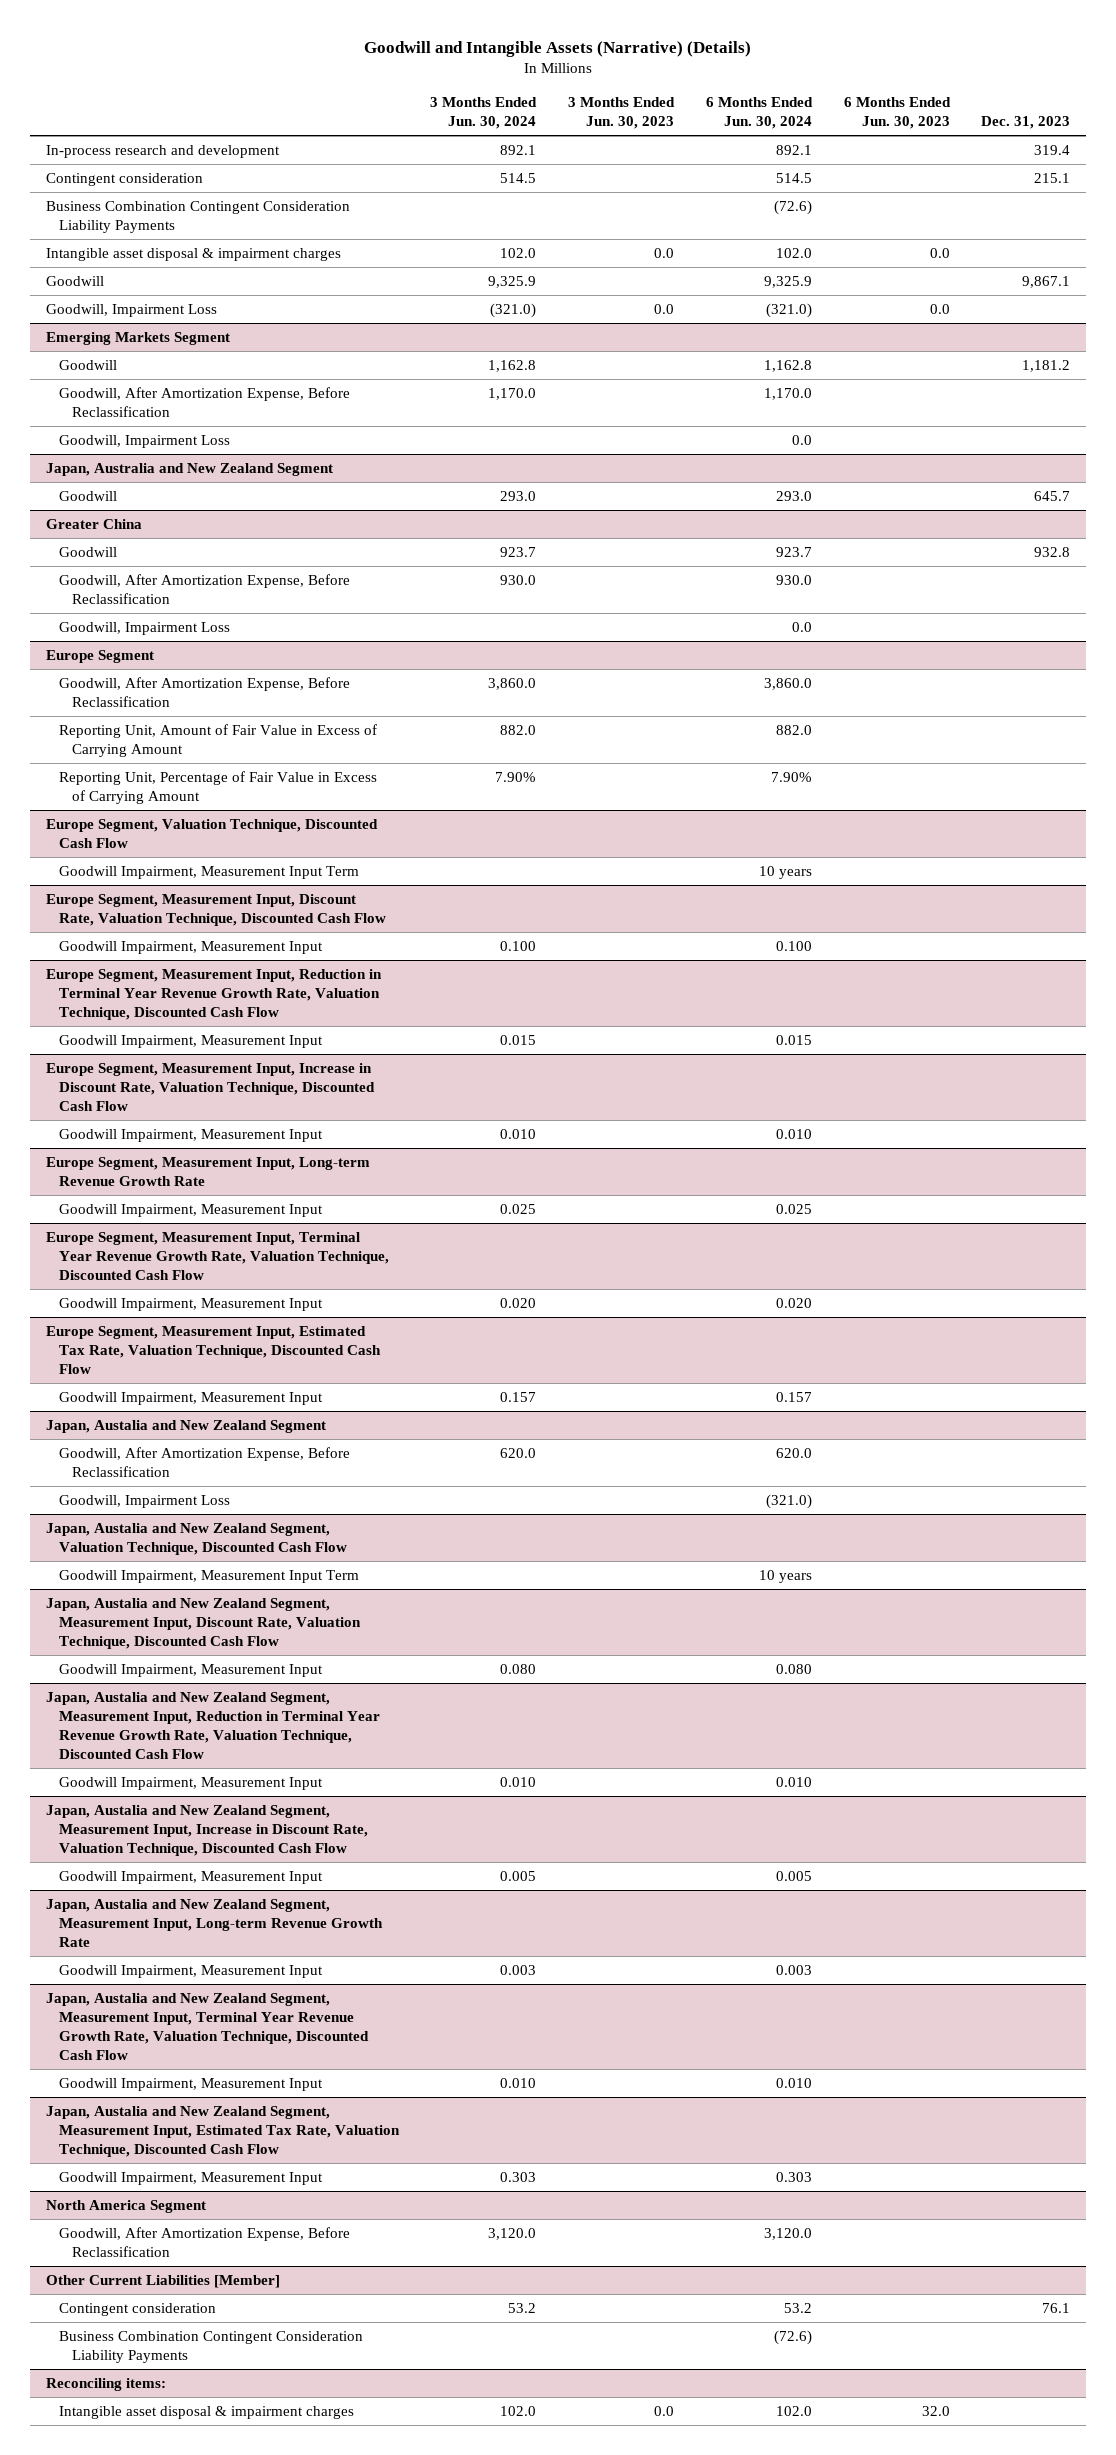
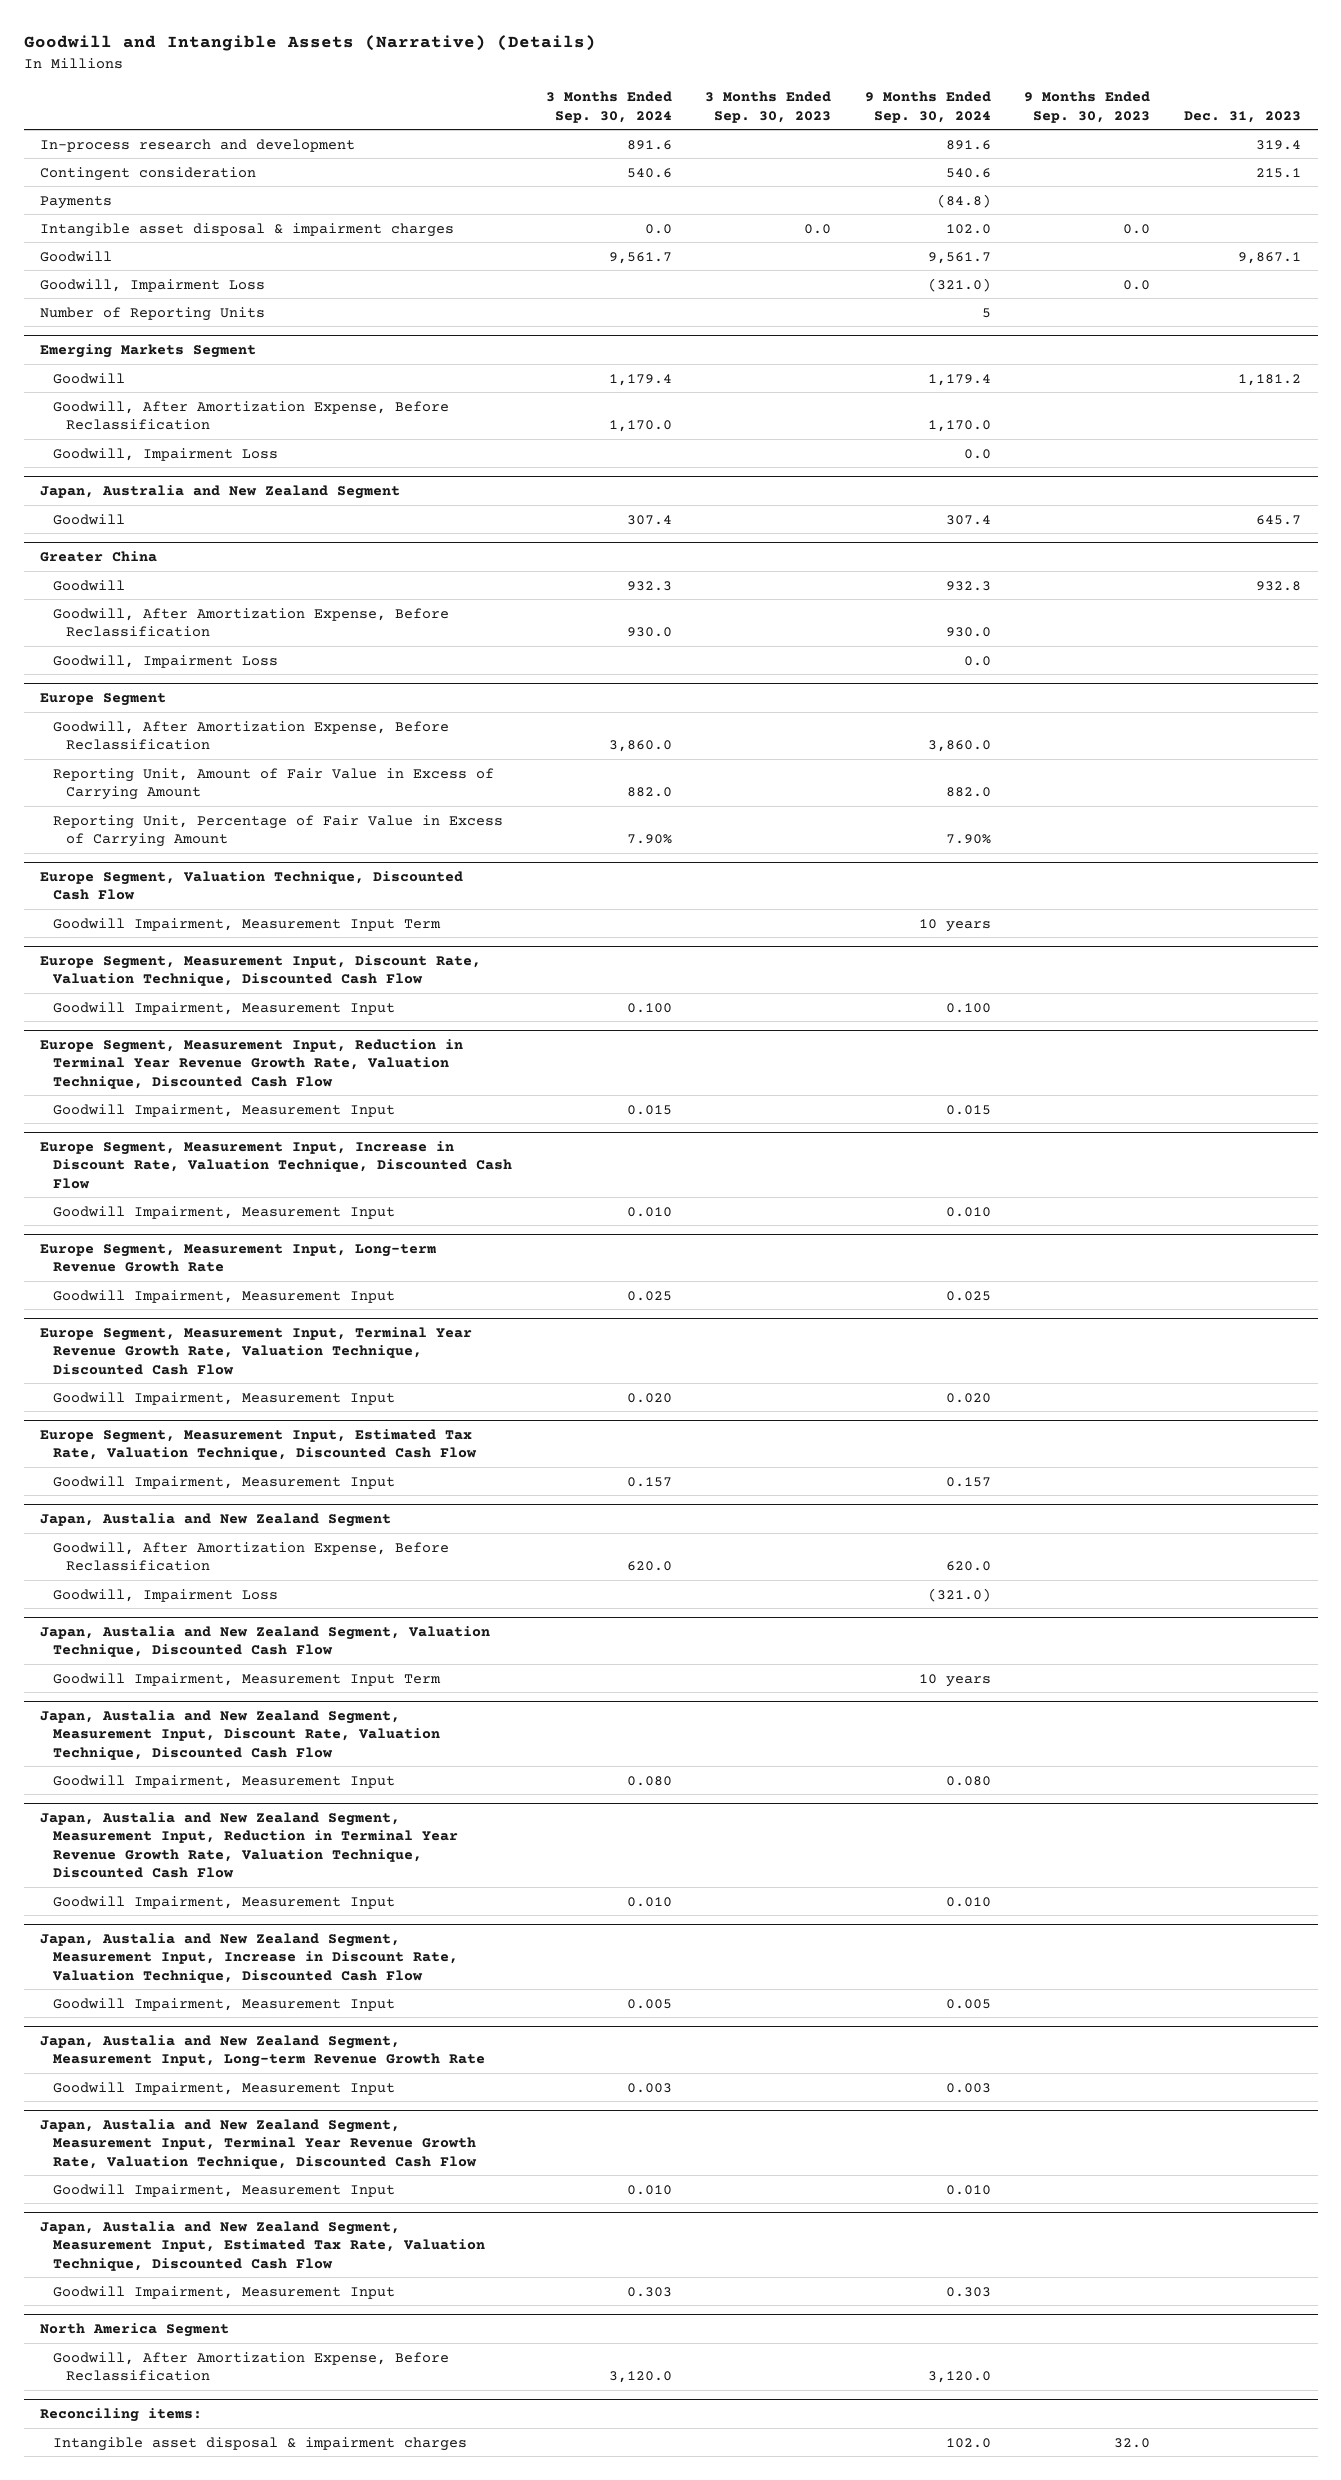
[430,96,538,129] 3 Months Ended Jun. 30, 2024 -> none
[568,96,676,129] 3 Months Ended Jun. 30, 2023 -> none
[705,96,813,129] 6 Months Ended Jun. 30, 2024 -> none
[843,96,951,129] 6 Months Ended Jun. 30, 2023 -> none
none -> [545,91,672,123] 3 Months Ended Sep. 30, 2024
none -> [705,91,832,123] 3 Months Ended Sep. 30, 2023
none -> [864,91,991,123] 9 Months Ended Sep. 30, 2024
none -> [1024,91,1151,123] 9 Months Ended Sep. 30, 2023
[45,201,350,233] Business Combination Contingent Consideration Liability Payments -> [40,195,113,209] Payments
none -> [40,306,266,321] Number of Reporting Units
[45,2275,280,2289] Other Current Liabilities [Member] -> none
[58,2303,216,2317] Contingent consideration -> none
[58,2331,363,2363] Business Combination Contingent Consideration Liability Payments -> none

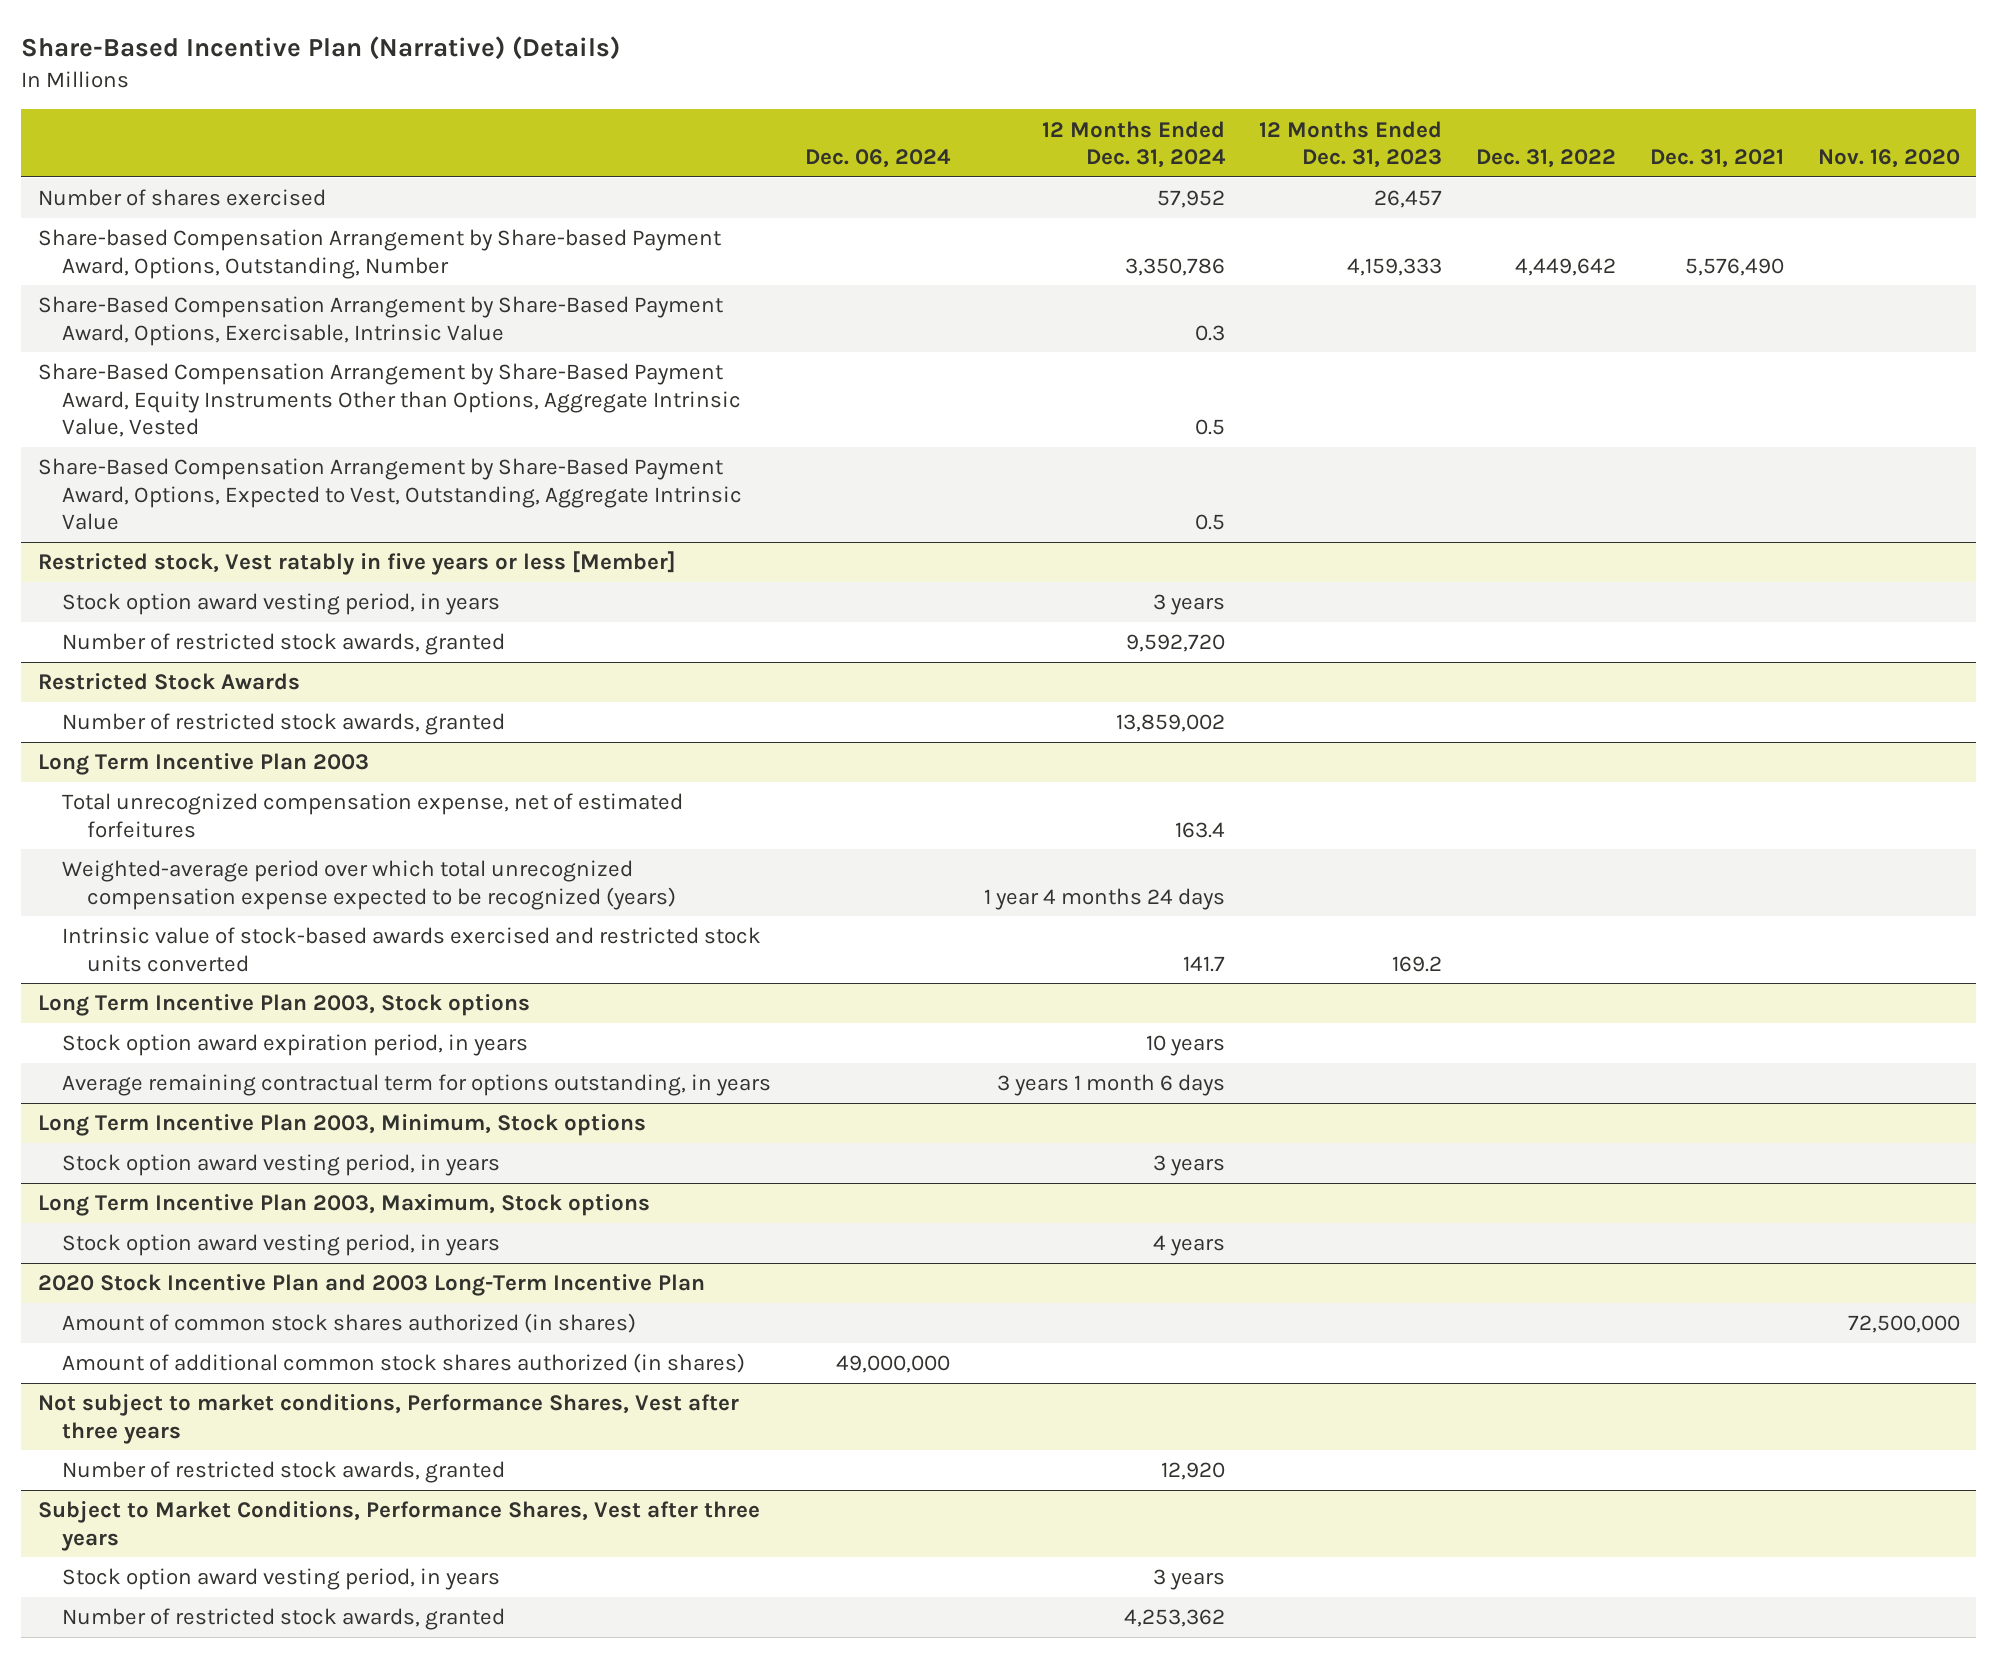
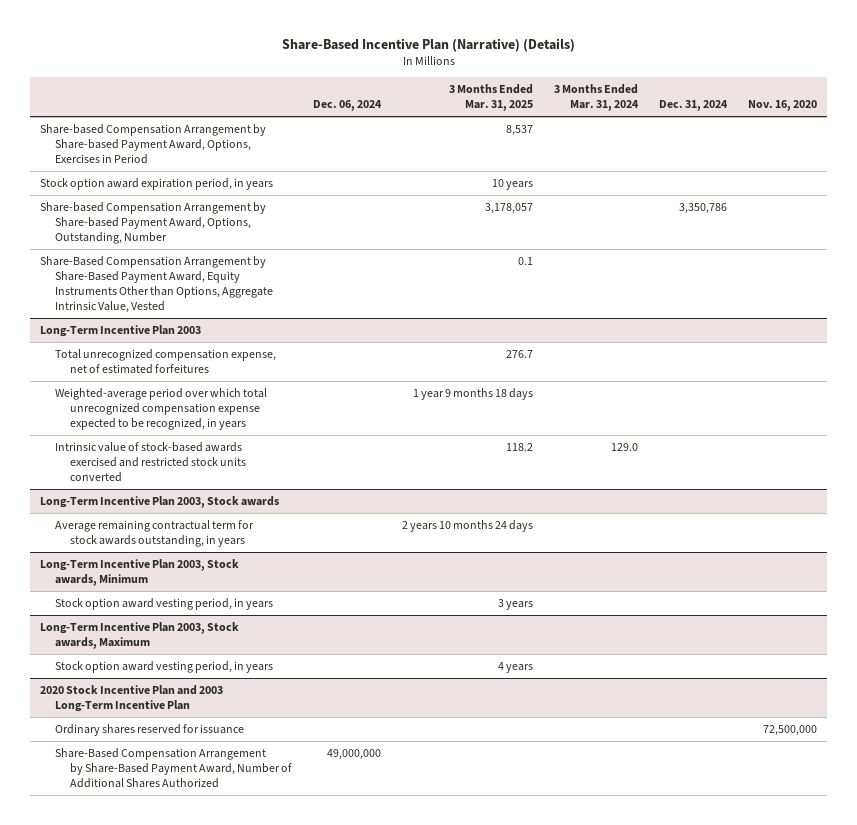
[1042,120,1227,168] 12 Months Ended Dec. 31, 2024 -> none
[1258,120,1442,168] 12 Months Ended Dec. 31, 2023 -> none
[1475,148,1616,168] Dec. 31, 2022 -> none
[1649,148,1784,168] Dec. 31, 2021 -> none
none -> [448,84,533,112] 3 Months Ended Mar. 31, 2025
none -> [553,84,639,112] 3 Months Ended Mar. 31, 2024
none -> [658,100,728,112] Dec. 31, 2024
[38,189,327,207] Number of shares exercised -> [40,123,267,165] Share-based Compensation Arrangement by Share-based Payment Award, Options, Exercises in Period
none -> [40,177,274,190] Stock option award expiration period, in years
[38,296,724,346] Share-Based Compensation Arrangement by Share-Based Payment Award, Options, Exercisable, Intrinsic Value -> none
[38,458,743,530] Share-Based Compensation Arrangement by Share-Based Payment Award, Options, Expected to Vest, Outstanding, Aggregate Intrinsic Value -> none
[38,551,677,576] Restricted stock, Vest ratably in five years or less [Member] -> none
[62,593,501,616] Stock option award vesting period, in years -> none
[62,633,506,656] Number of restricted stock awards, granted -> none
[38,673,301,691] Restricted Stock Awards -> none
[62,713,506,736] Number of restricted stock awards, granted -> none
[38,753,370,776] Long Term Incentive Plan 2003 -> [40,324,202,337] Long-Term Incentive Plan 2003
[62,860,676,910] Weighted-average period over which total unrecognized compensation expense expected to be recognized (years) -> [55,387,268,431] Weighted-average period over which total unrecognized compensation expense expected to be recognized, in years
[62,1034,529,1057] Stock option award expiration period, in years -> none
[38,994,531,1017] Long Term Incentive Plan 2003, Stock options -> [40,495,280,508] Long-Term Incentive Plan 2003, Stock awards
[62,1074,772,1097] Average remaining contractual term for options outstanding, in years -> [55,519,255,547] Average remaining contractual term for stock awards outstanding, in years
[38,1114,647,1137] Long Term Incentive Plan 2003, Minimum, Stock options -> [40,558,240,586] Long-Term Incentive Plan 2003, Stock awards, Minimum
[38,1194,651,1217] Long Term Incentive Plan 2003, Maximum, Stock options -> [40,621,240,649] Long-Term Incentive Plan 2003, Stock awards, Maximum
[38,1394,740,1444] Not subject to market conditions, Performance Shares, Vest after three years -> none
[62,1461,506,1484] Number of restricted stock awards, granted -> none
[38,1501,761,1551] Subject to Market Conditions, Performance Shares, Vest after three years -> none
[62,1568,501,1591] Stock option award vesting period, in years -> none
[62,1608,506,1631] Number of restricted stock awards, granted -> none
[62,1313,637,1334] Amount of common stock shares authorized (in shares) -> [55,723,245,736] Ordinary shares reserved for issuance
[62,1353,746,1374] Amount of additional common stock shares authorized (in shares) -> [55,747,292,789] Share-Based Compensation Arrangement by Share-Based Payment Award, Number of Additional Shares Authorized

